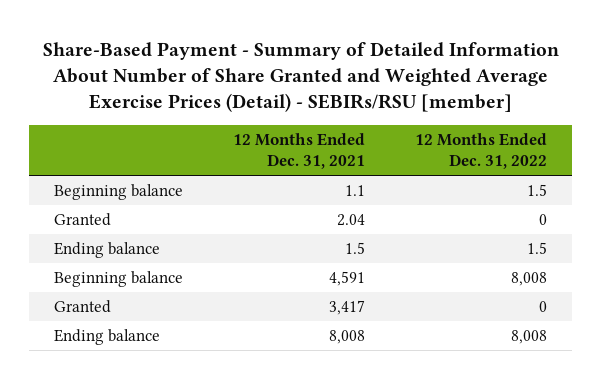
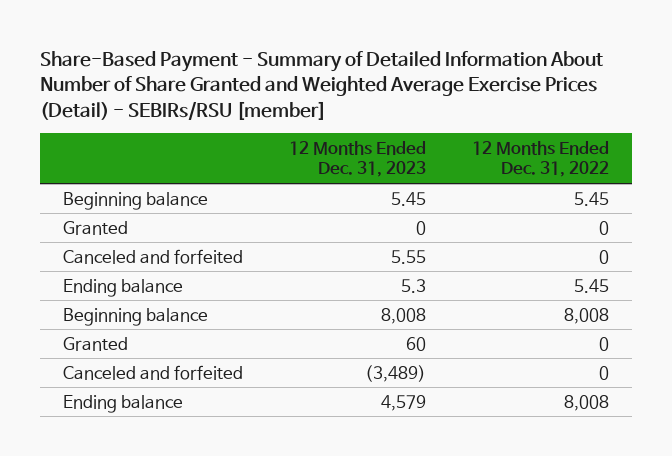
[233,132,366,170] 12 Months Ended Dec. 31, 2021 -> none
none -> [288,140,426,178] 12 Months Ended Dec. 31, 2023
[527,183,548,196] 1.5 -> [573,191,609,206] 5.45
none -> [63,248,244,264] Canceled and forfeited
[527,241,548,254] 1.5 -> [573,278,609,293] 5.45
none -> [63,364,244,380] Canceled and forfeited

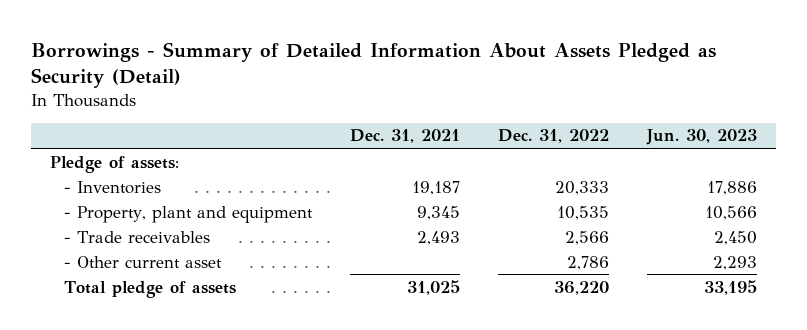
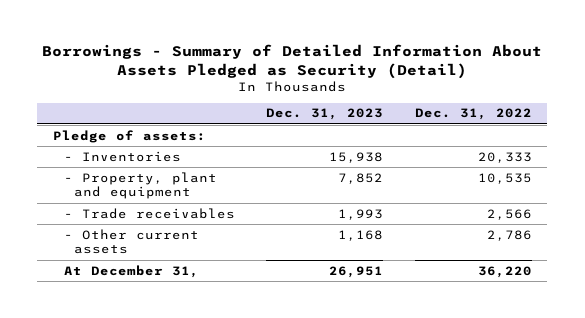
[349,129,460,144] Dec. 31, 2021 -> none
[645,129,757,146] Jun. 30, 2023 -> none
none -> [266,108,384,121] Dec. 31, 2023
[63,255,222,268] - Other current asset -> [63,228,199,255] - Other current assets
[63,280,236,298] Total pledge of assets -> [63,264,199,278] At December 31,

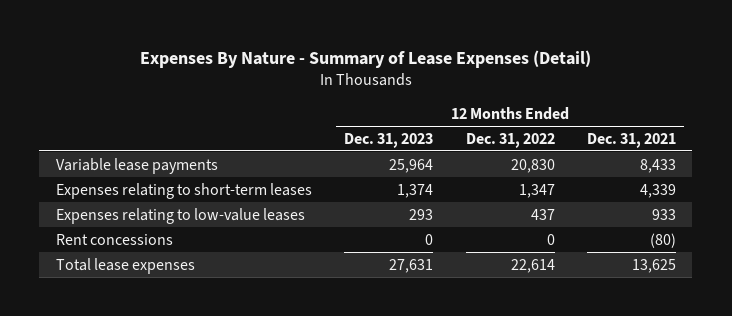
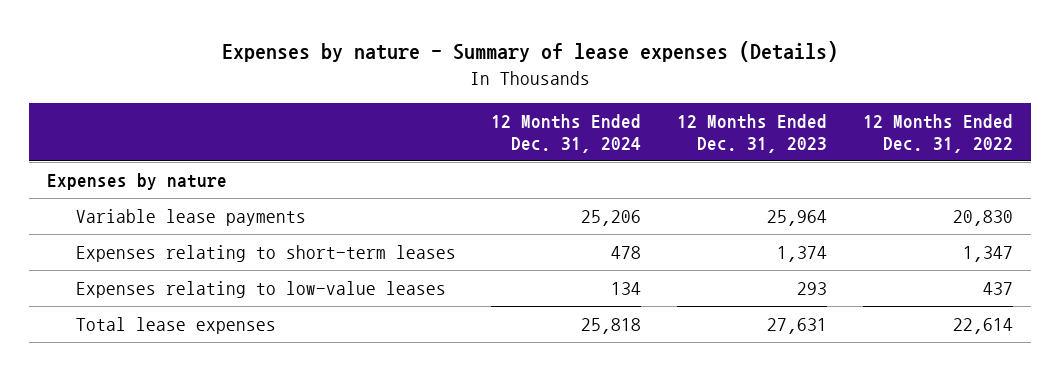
[139,49,591,68] Expenses By Nature - Summary of Lease Expenses (Detail) -> [222,41,839,63] Expenses by nature - Summary of lease expenses (Details)
[586,132,676,148] Dec. 31, 2021 -> none
none -> [491,113,642,153] 12 Months Ended Dec. 31, 2024
none -> [47,172,228,190] Expenses by nature
[55,233,173,245] Rent concessions -> none

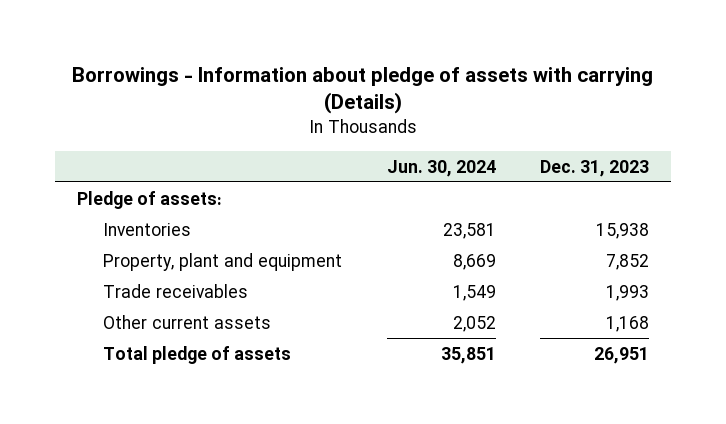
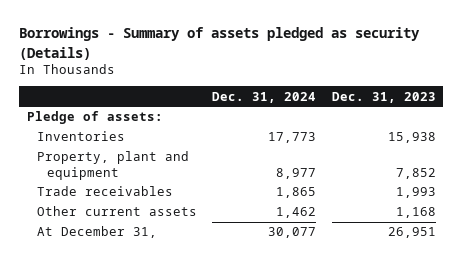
[71,67,653,115] Borrowings - Information about pledge of assets with carrying (Details) -> [19,27,421,60] Borrowings - Summary of assets pledged as security (Details)
[386,159,496,177] Jun. 30, 2024 -> none
none -> [212,91,317,103] Dec. 31, 2024
[103,345,292,364] Total pledge of assets -> [36,226,157,239] At December 31,

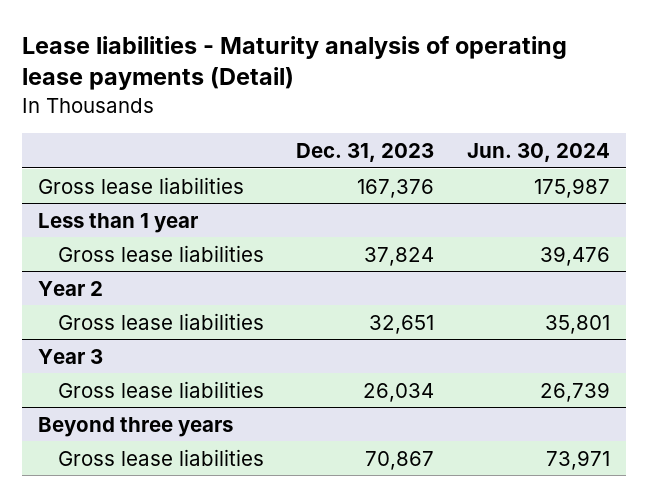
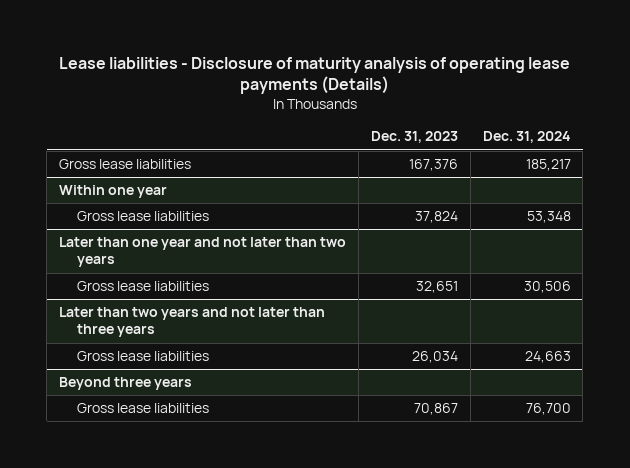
[22,35,568,91] Lease liabilities - Maturity analysis of operating lease payments (Detail) -> [58,56,570,95] Lease liabilities - Disclosure of maturity analysis of operating lease payments (Details)
[466,142,610,162] Jun. 30, 2024 -> none
none -> [482,131,571,144] Dec. 31, 2024
[38,212,199,233] Less than 1 year -> [59,185,168,199] Within one year
[38,280,104,296] Year 2 -> [59,237,347,268] Later than one year and not later than two years
[38,348,104,364] Year 3 -> [59,307,326,338] Later than two years and not later than three years

